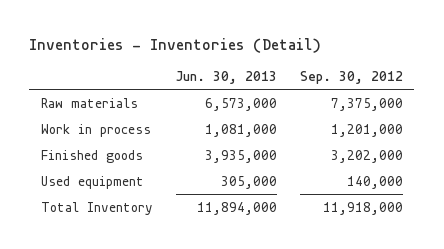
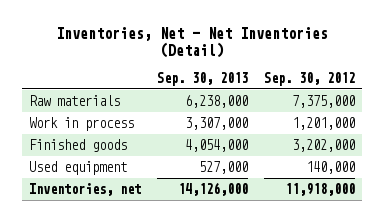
[29,37,322,53] Inventories - Inventories (Detail) -> [56,26,329,58] Inventories, Net - Net Inventories (Detail)
[175,70,277,84] Jun. 30, 2013 -> none
none -> [157,71,249,86] Sep. 30, 2013
[40,201,153,215] Total Inventory -> [29,183,142,197] Inventories, net

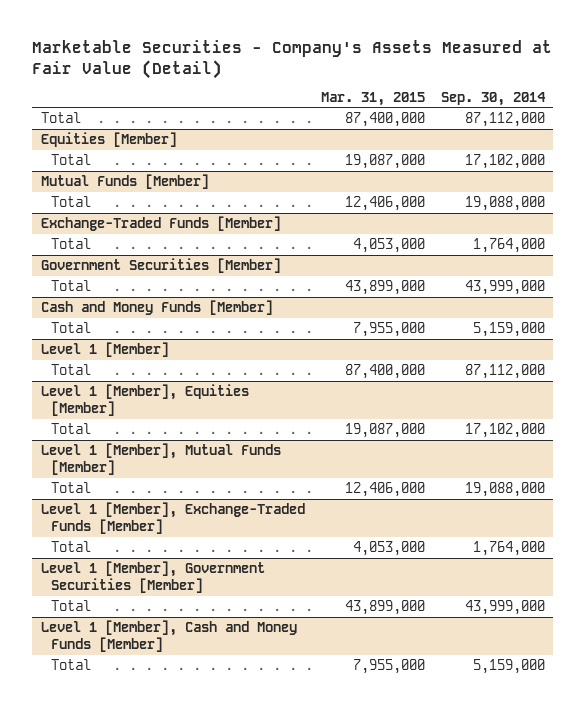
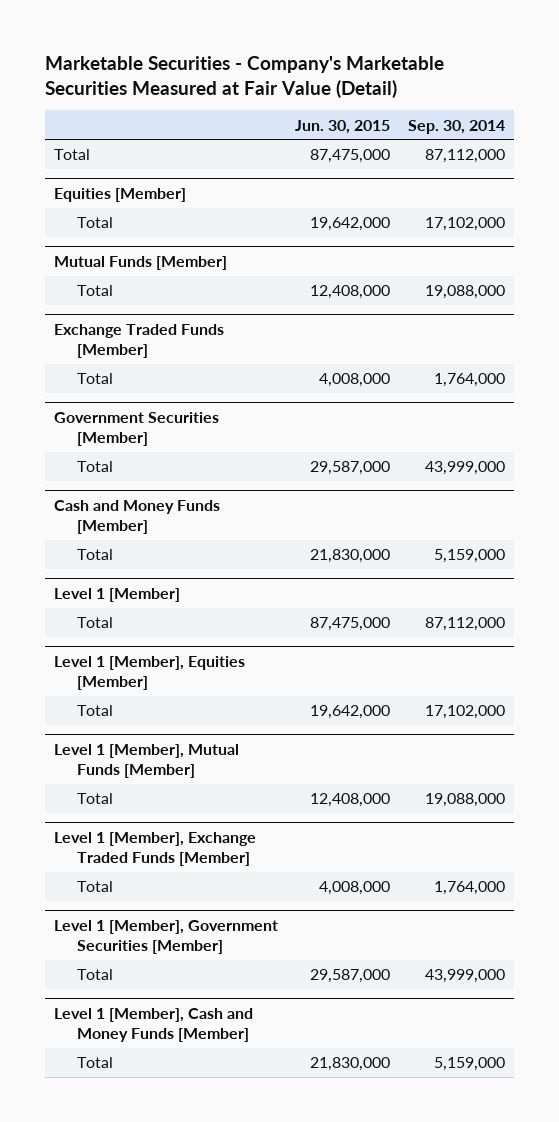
[32,40,553,79] Marketable Securities - Company's Assets Measured at Fair Value (Detail) -> [45,55,445,98] Marketable Securities - Company's Marketable Securities Measured at Fair Value (Detail)
[320,91,425,106] Mar. 31, 2015 -> none
none -> [295,119,391,134] Jun. 30, 2015
[40,215,281,231] Exchange-Traded Funds [Member] -> [53,324,224,359] Exchange Traded Funds [Member]
[40,501,305,535] Level 1 [Member], Exchange-Traded Funds [Member] -> [53,832,256,867] Level 1 [Member], Exchange Traded Funds [Member]

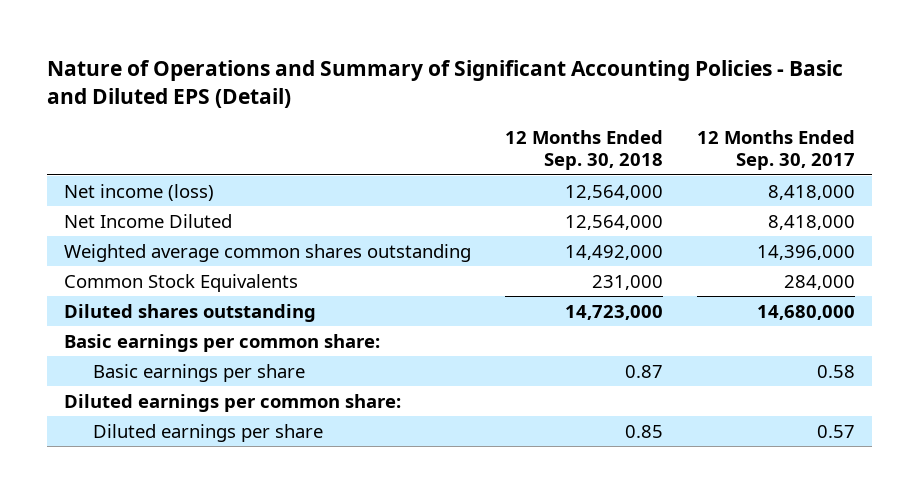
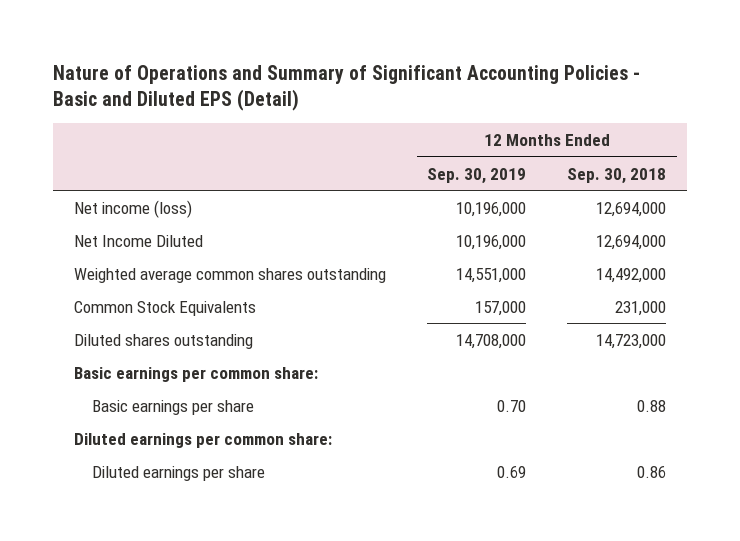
[697,130,856,171] 12 Months Ended Sep. 30, 2017 -> none
none -> [427,167,527,184] Sep. 30, 2019
[565,184,664,200] 12,564,000 -> [596,201,667,217] 12,694,000
[565,214,664,230] 12,564,000 -> [596,234,667,250] 12,694,000
[625,364,664,378] 0.87 -> [637,399,667,412] 0.88
[625,424,664,438] 0.85 -> [637,465,667,478] 0.86

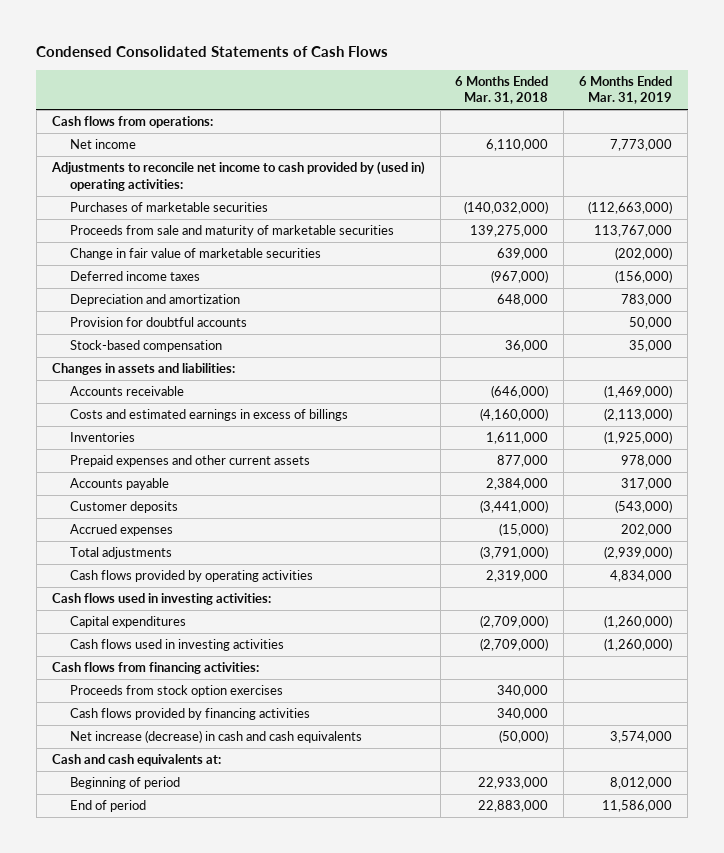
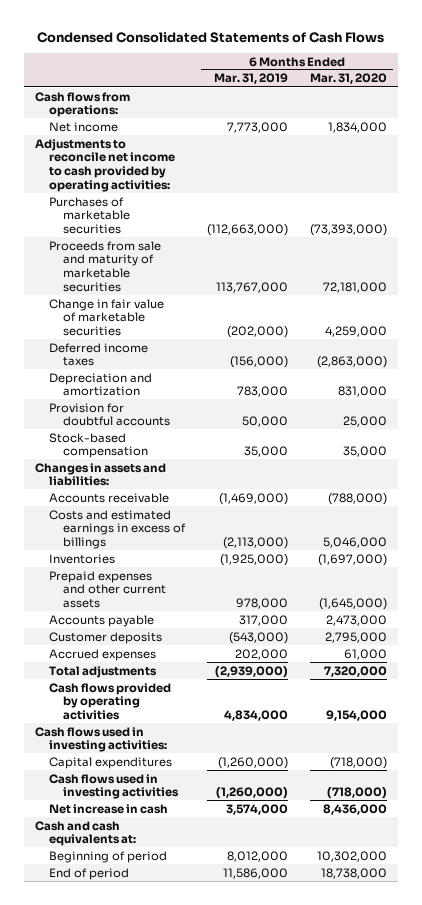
[455,75,549,105] 6 Months Ended Mar. 31, 2018 -> none
none -> [310,73,388,85] Mar. 31, 2020
[50,161,425,191] Adjustments to reconcile net income to cash provided by (used in) operating activities: -> [35,138,175,192] Adjustments to reconcile net income to cash provided by operating activities:
[51,662,259,675] Cash flows from financing activities: -> none
[69,685,283,698] Proceeds from stock option exercises -> none
[69,708,310,721] Cash flows provided by financing activities -> none
[69,730,362,744] Net increase (decrease) in cash and cash equivalents -> [48,803,168,814] Net increase in cash

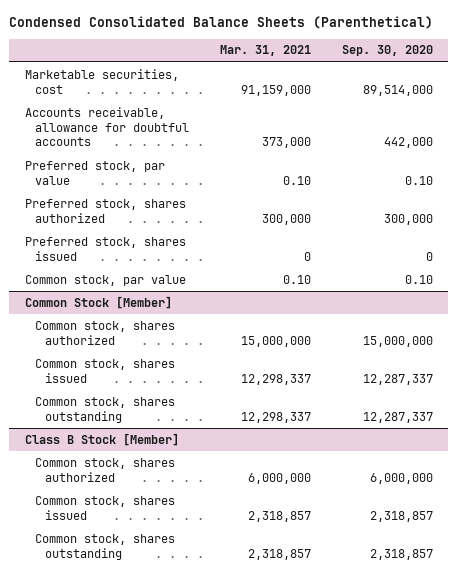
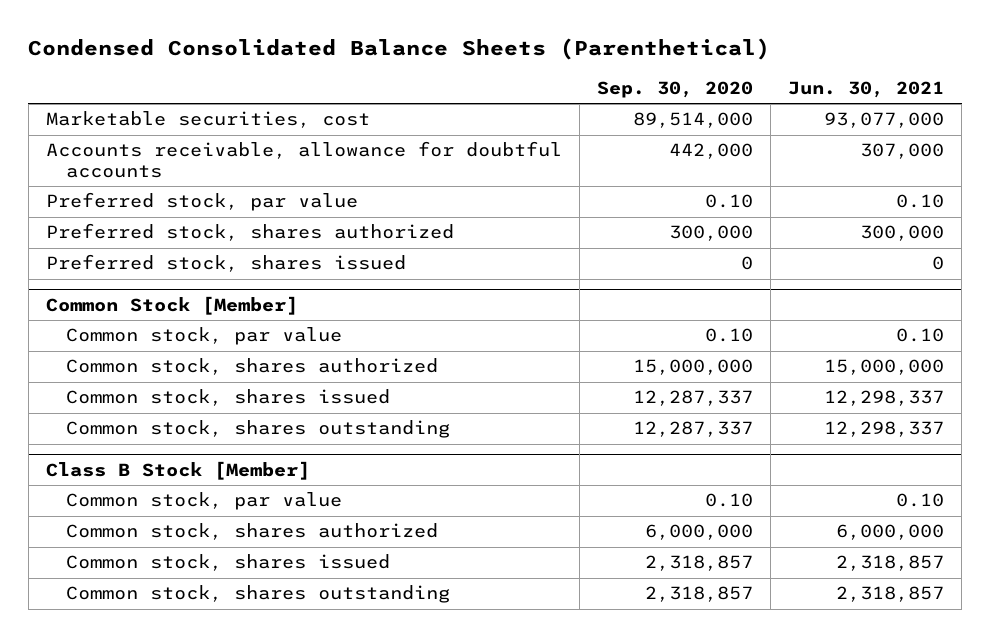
[219,45,311,57] Mar. 31, 2021 -> none
none -> [787,80,944,98] Jun. 30, 2021
[24,274,186,286] Common stock, par value -> none
none -> [66,327,343,346] Common stock, par value
none -> [66,492,343,511] Common stock, par value

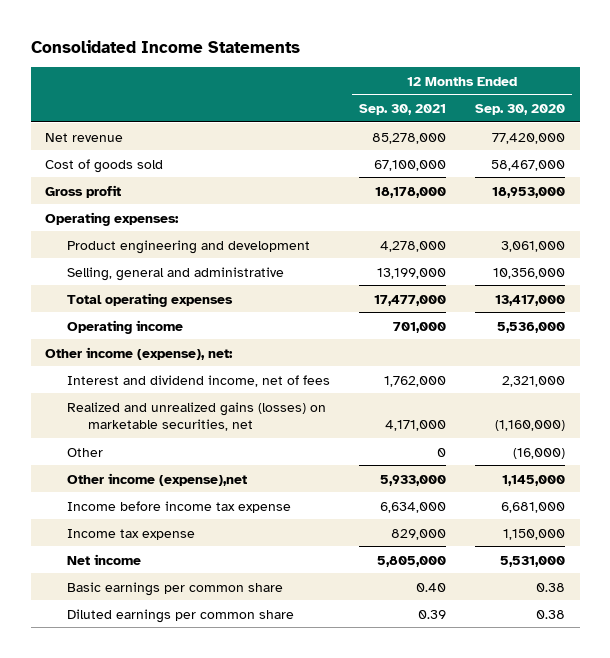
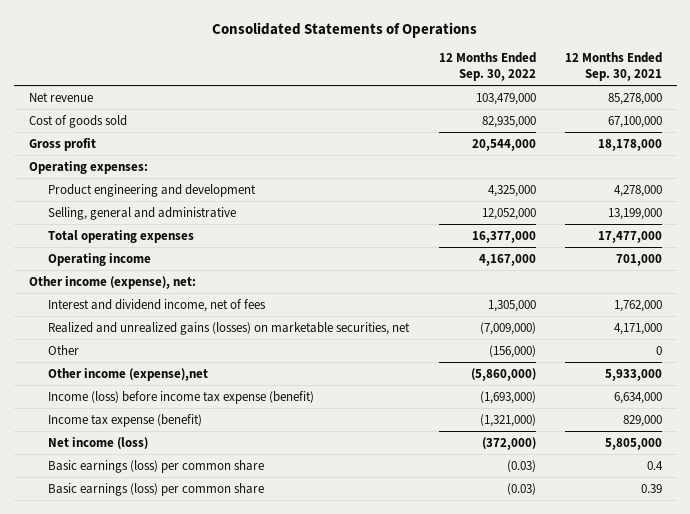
[30,39,300,53] Consolidated Income Statements -> [212,21,478,38] Consolidated Statements of Operations
[475,104,566,116] Sep. 30, 2020 -> none
none -> [438,52,536,82] 12 Months Ended Sep. 30, 2022
[66,500,291,513] Income before income tax expense -> [48,390,315,404] Income (loss) before income tax expense (benefit)
[66,528,195,540] Income tax expense -> [48,413,203,427] Income tax expense (benefit)
[66,553,141,565] Net income -> [48,436,149,449] Net income (loss)
[66,581,283,596] Basic earnings per common share -> [48,459,265,473] Basic earnings (loss) per common share
[415,582,446,592] 0.40 -> [646,460,663,470] 0.4
[66,608,294,623] Diluted earnings per common share -> [48,482,265,496] Basic earnings (loss) per common share

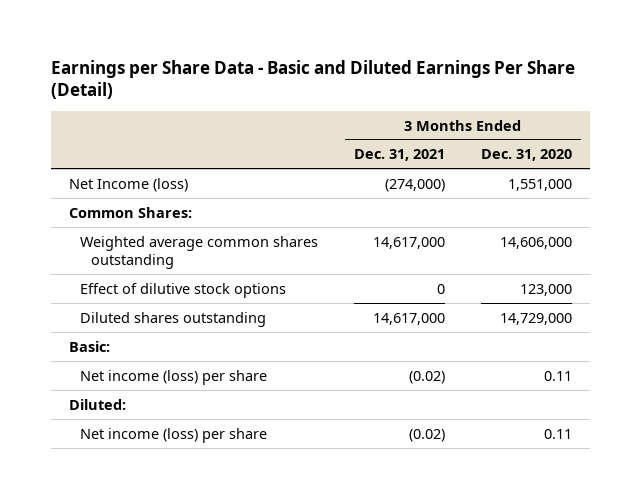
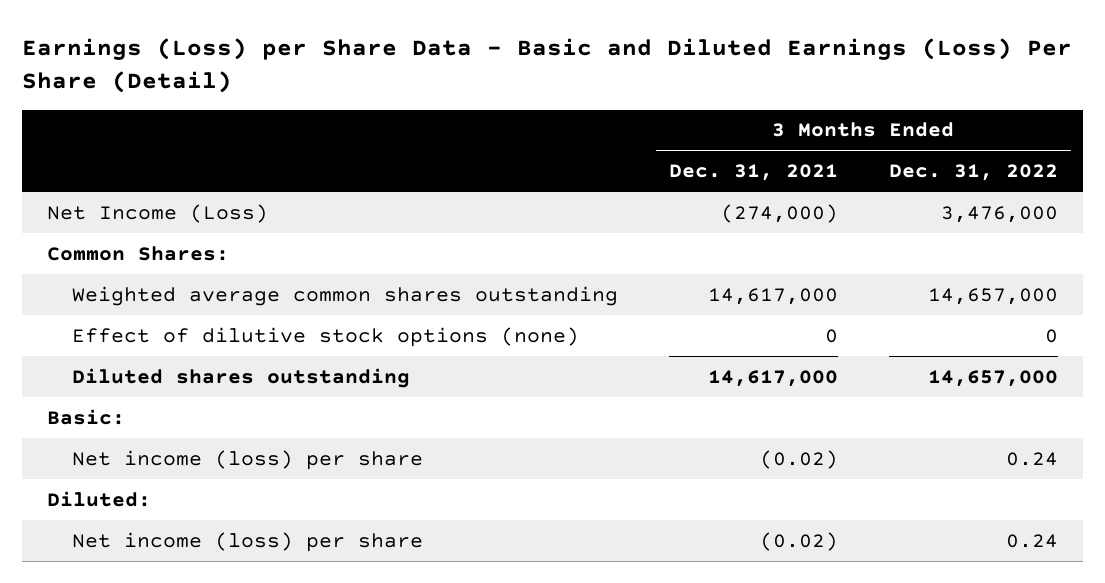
[50,59,575,100] Earnings per Share Data - Basic and Diluted Earnings Per Share (Detail) -> [21,37,1072,94] Earnings (Loss) per Share Data - Basic and Diluted Earnings (Loss) Per Share (Detail)
[480,149,572,162] Dec. 31, 2020 -> none
none -> [888,164,1058,182] Dec. 31, 2022
[68,177,188,192] Net Income (loss) -> [47,203,269,223] Net Income (Loss)
[80,282,287,298] Effect of dilutive stock options -> [72,326,580,347] Effect of dilutive stock options (none)

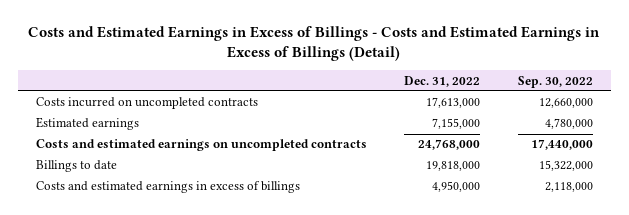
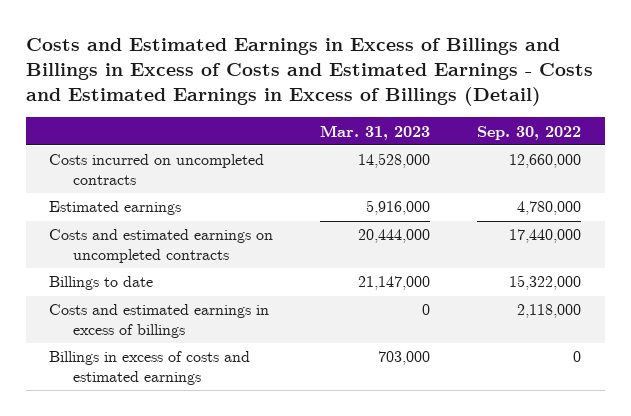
[28,26,601,62] Costs and Estimated Earnings in Excess of Billings - Costs and Estimated Earnings in Excess of Billings (Detail) -> [25,37,593,106] Costs and Estimated Earnings in Excess of Billings and Billings in Excess of Costs and Estimated Earnings - Costs and Estimated Earnings in Excess of Billings (Detail)
[404,75,481,87] Dec. 31, 2022 -> none
none -> [320,124,431,140] Mar. 31, 2023
none -> [49,351,251,386] Billings in excess of costs and estimated earnings

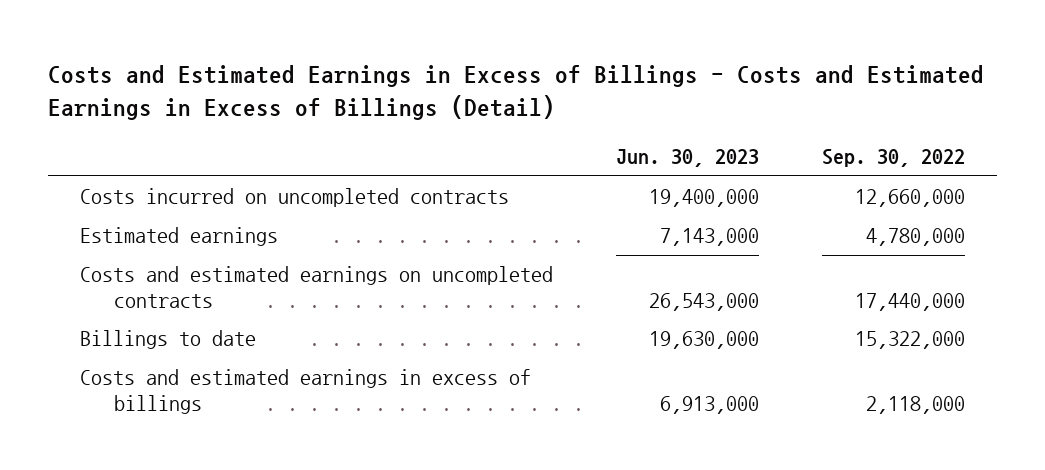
[25,37,593,106] Costs and Estimated Earnings in Excess of Billings and Billings in Excess of Costs and Estimated Earnings - Costs and Estimated Earnings in Excess of Billings (Detail) -> [48,64,985,121] Costs and Estimated Earnings in Excess of Billings - Costs and Estimated Earnings in Excess of Billings (Detail)
[320,124,431,140] Mar. 31, 2023 -> none
none -> [615,149,759,168] Jun. 30, 2023
[49,351,251,386] Billings in excess of costs and estimated earnings -> none

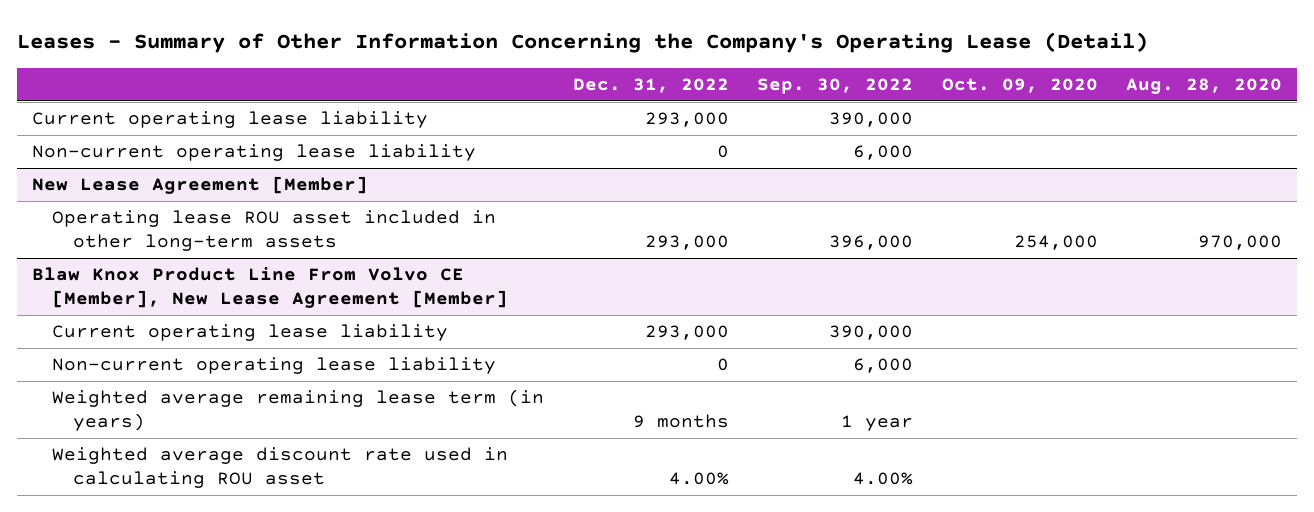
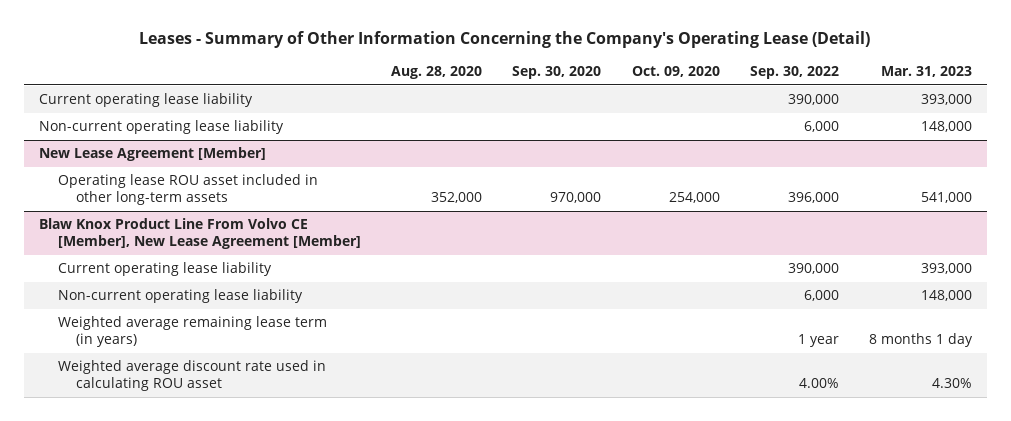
[572,77,729,93] Dec. 31, 2022 -> none
none -> [512,65,602,79] Sep. 30, 2020
none -> [881,65,973,77] Mar. 31, 2023
[1198,234,1283,250] 970,000 -> [430,191,482,203] 352,000

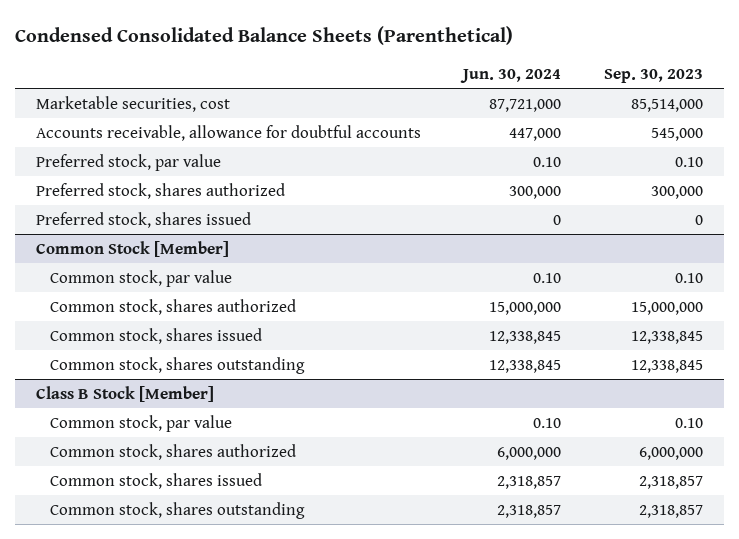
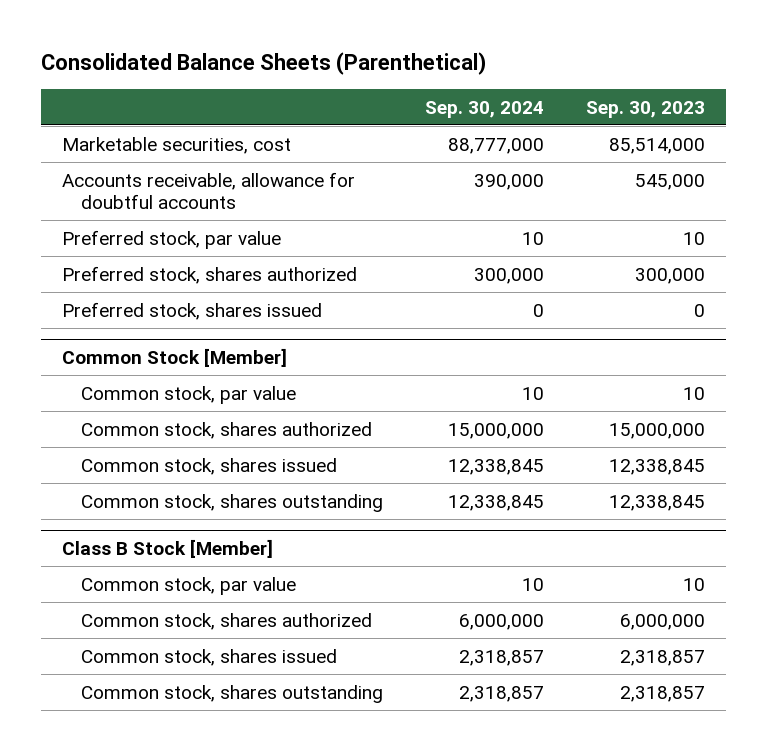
[14,25,513,45] Condensed Consolidated Balance Sheets (Parenthetical) -> [40,52,486,76] Consolidated Balance Sheets (Parenthetical)
[460,68,562,83] Jun. 30, 2024 -> none
none -> [425,100,545,118] Sep. 30, 2024
[674,156,703,167] 0.10 -> [683,231,706,245] 10
[674,272,703,283] 0.10 -> [683,386,706,400] 10
[674,417,703,428] 0.10 -> [683,577,706,591] 10

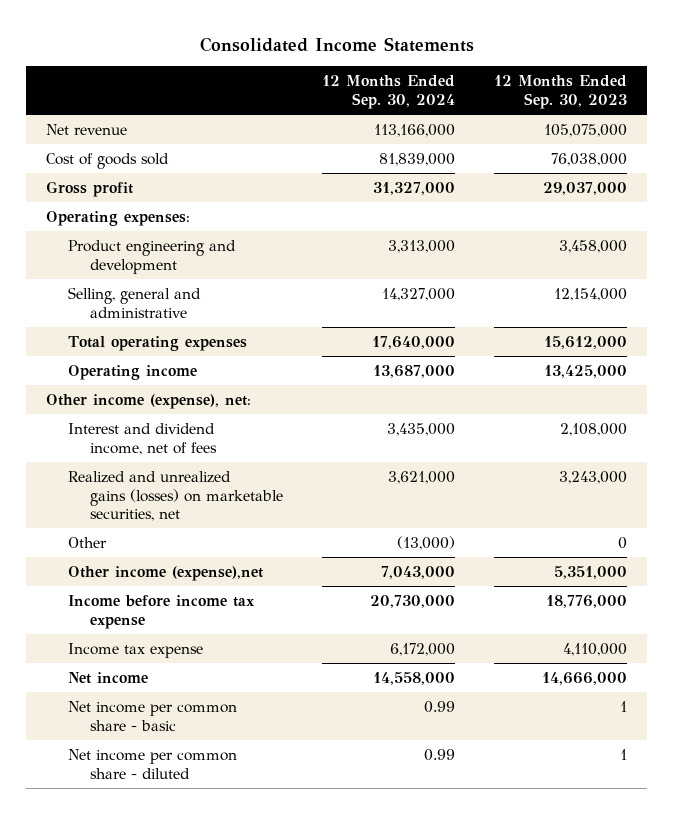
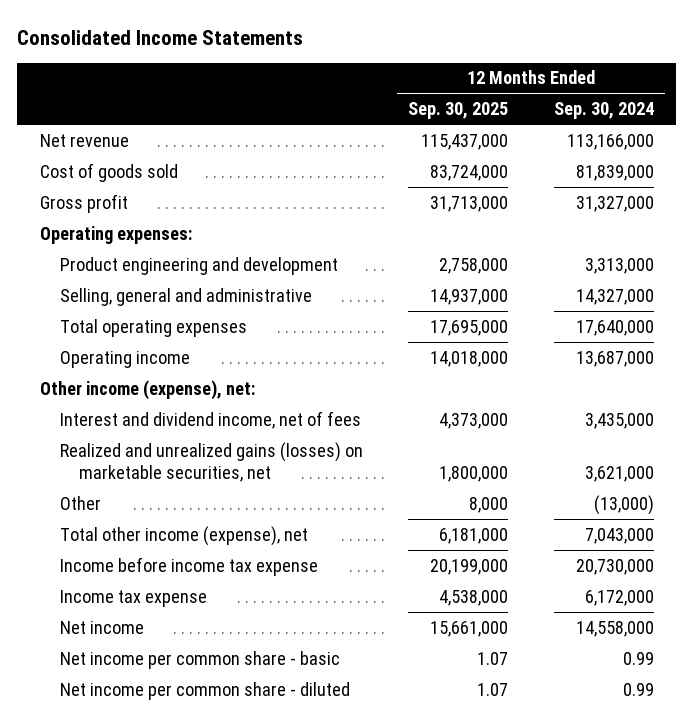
[494,75,628,109] 12 Months Ended Sep. 30, 2023 -> none
none -> [408,102,509,120] Sep. 30, 2025
[67,566,263,582] Other income (expense),net -> [59,525,308,546] Total other income (expense), net

